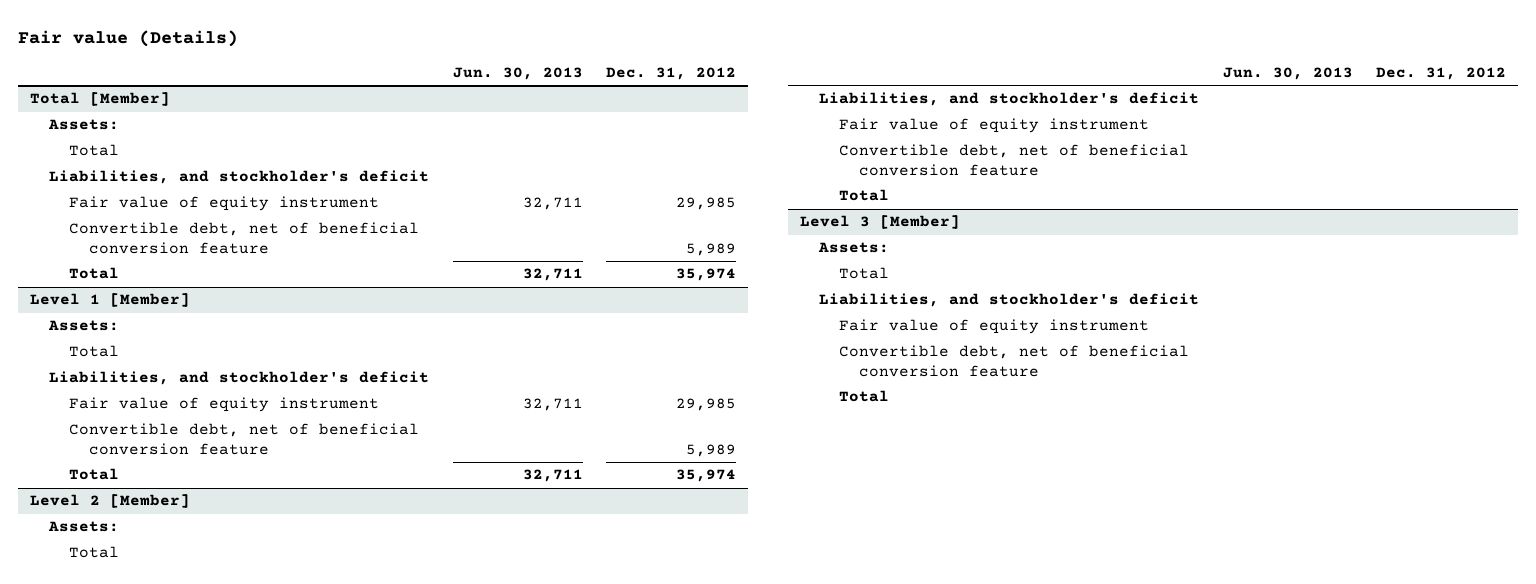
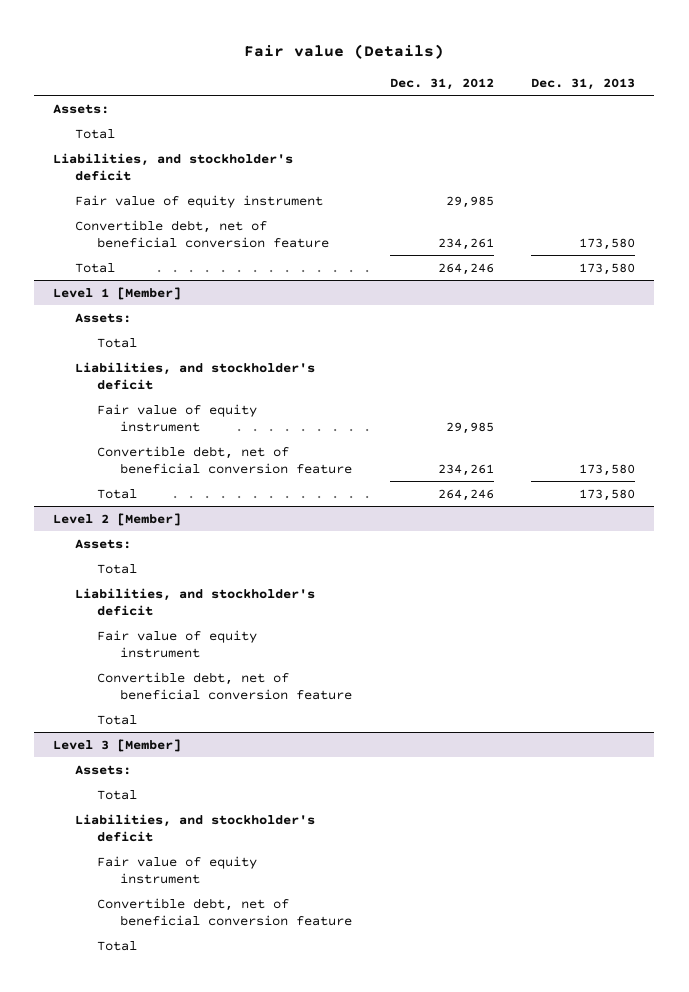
[452,66,583,80] Jun. 30, 2013 -> none
none -> [531,77,636,90] Dec. 31, 2013
[29,92,170,107] Total [Member] -> none
[685,242,736,256] 5,989 -> [437,237,494,250] 234,261
[675,268,736,282] 35,974 -> [437,262,494,275] 264,246
[685,443,736,457] 5,989 -> [437,463,494,476] 234,261
[675,469,736,483] 35,974 -> [437,488,494,501] 264,246

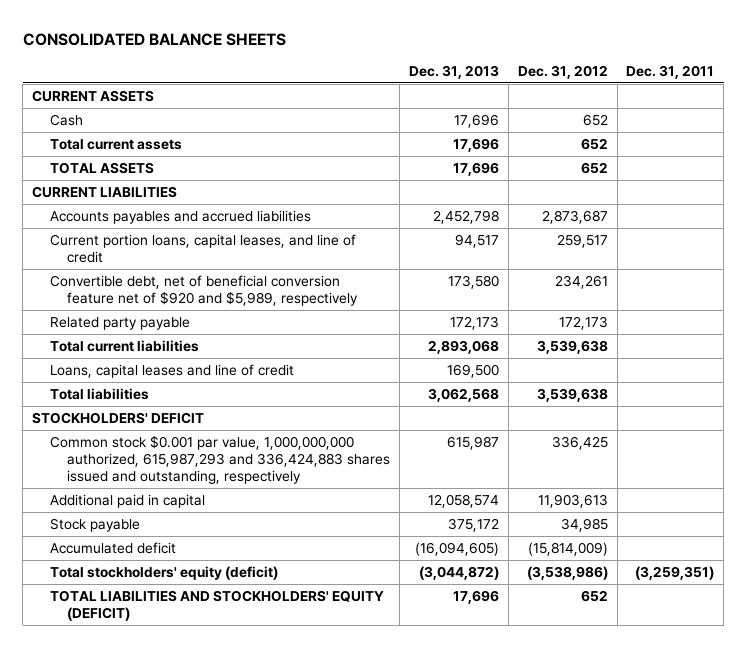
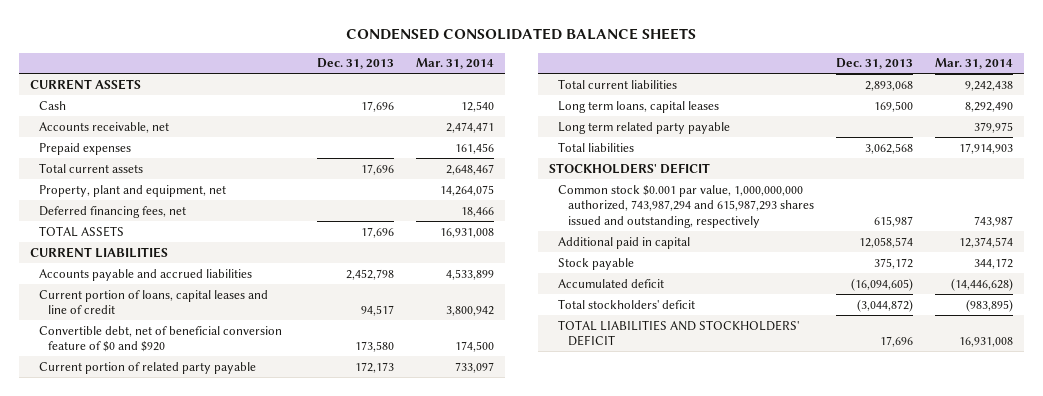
[22,32,286,46] CONSOLIDATED BALANCE SHEETS -> [346,28,697,41] CONDENSED CONSOLIDATED BALANCE SHEETS
[517,64,608,79] Dec. 31, 2012 -> none
[626,64,715,79] Dec. 31, 2011 -> none
none -> [415,58,494,70] Mar. 31, 2014
none -> [39,121,170,133] Accounts receivable, net
none -> [39,142,132,155] Prepaid expenses
none -> [39,184,227,197] Property, plant and equipment, net
none -> [39,205,187,218] Deferred financing fees, net
[49,210,311,225] Accounts payables and accrued liabilities -> [39,268,253,281] Accounts payable and accrued liabilities
[49,234,356,264] Current portion loans, capital leases, and line of credit -> [39,289,269,315] Current portion of loans, capital leases and line of credit
[49,275,359,307] Convertible debt, net of beneficial conversion feature net of $920 and $5,989, respectively -> [39,325,283,353] Convertible debt, net of beneficial conversion feature of $0 and $920
[49,317,190,331] Related party payable -> [39,361,257,374] Current portion of related party payable
[49,364,294,379] Loans, capital leases and line of credit -> [558,100,720,113] Long term loans, capital leases
none -> [558,121,731,134] Long term related party payable
[49,435,391,485] Common stock $0.001 par value, 1,000,000,000 authorized, 615,987,293 and 336,424,883 shares issued and outstanding, respectively -> [558,184,814,228] Common stock $0.001 par value, 1,000,000,000 authorized, 743,987,294 and 615,987,293 shares issued and outstanding, respectively
[49,566,278,581] Total stockholders' equity (deficit) -> [558,298,696,309] Total stockholders' deficit
[49,590,384,622] TOTAL LIABILITIES AND STOCKHOLDERS' EQUITY (DEFICIT) -> [558,319,800,347] TOTAL LIABILITIES AND STOCKHOLDERS' DEFICIT

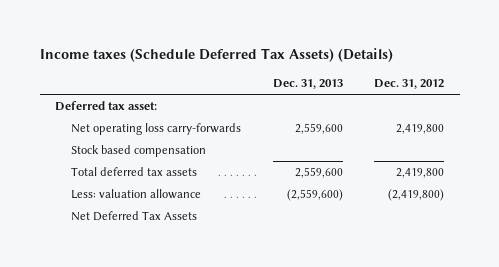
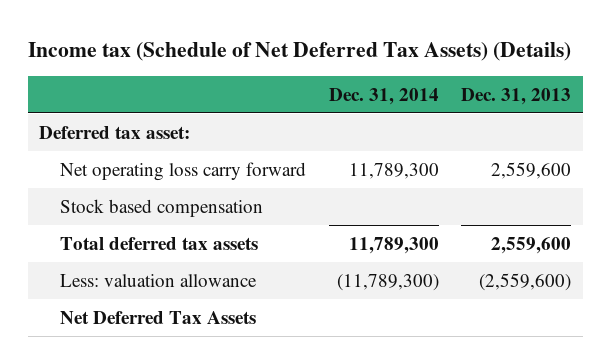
[39,48,393,63] Income taxes (Schedule Deferred Tax Assets) (Details) -> [28,42,572,62] Income tax (Schedule of Net Deferred Tax Assets) (Details)
[374,79,445,90] Dec. 31, 2012 -> none
none -> [328,87,439,105] Dec. 31, 2014
[71,123,242,136] Net operating loss carry-forwards -> [60,161,307,181] Net operating loss carry forward

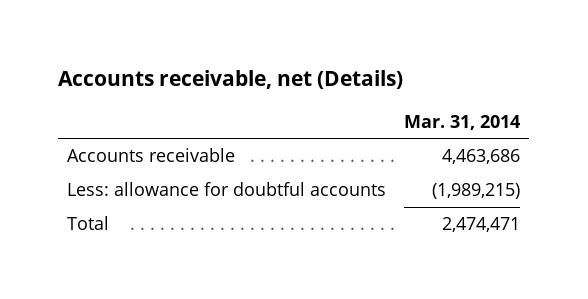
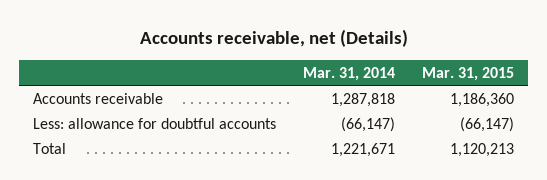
none -> [422,66,515,81] Mar. 31, 2015
[442,149,521,165] 4,463,686 -> [331,92,396,107] 1,287,818
[432,183,521,200] (1,989,215) -> [341,116,396,132] (66,147)
[442,217,521,233] 2,474,471 -> [331,142,396,157] 1,221,671

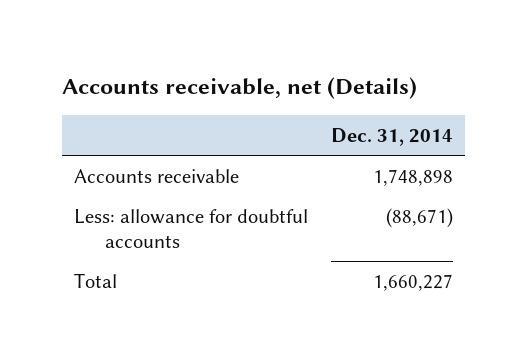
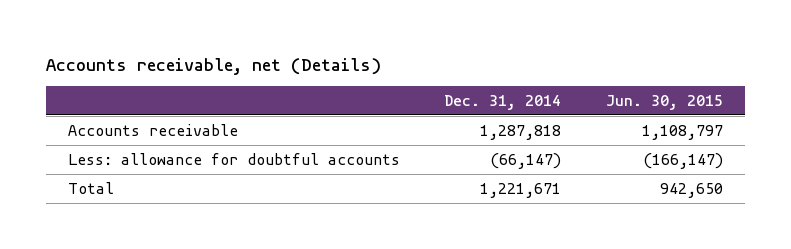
none -> [605,95,723,111] Jun. 30, 2015
[373,168,454,186] 1,748,898 -> [480,124,562,140] 1,287,818
[386,207,454,228] (88,671) -> [490,152,562,169] (66,147)
[373,273,454,291] 1,660,227 -> [480,182,562,198] 1,221,671

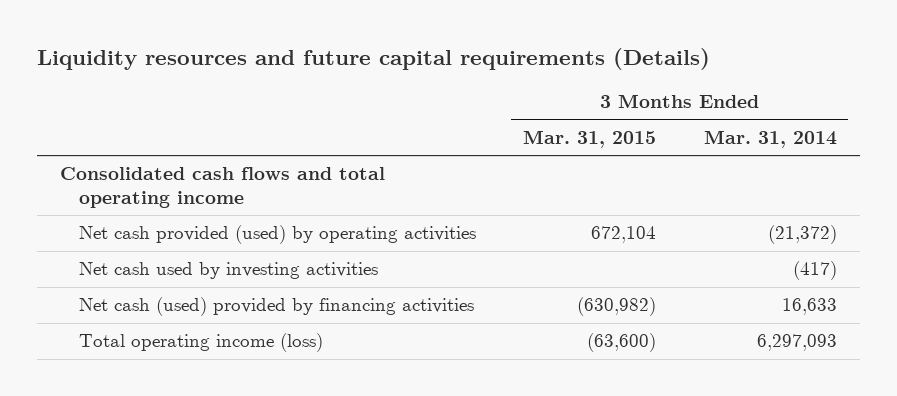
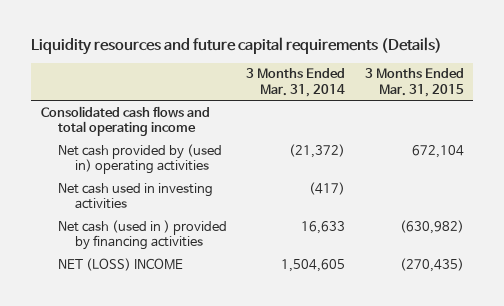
[78,225,476,245] Net cash provided (used) by operating activities -> [58,143,223,175] Net cash provided by (used in) operating activities
[78,262,378,280] Net cash used by investing activities -> [58,182,214,210] Net cash used in investing activities
[78,297,474,317] Net cash (used) provided by financing activities -> [58,219,228,251] Net cash (used in ) provided by financing activities
[78,333,323,353] Total operating income (loss) -> [58,257,184,271] NET (LOSS) INCOME
[587,333,657,353] (63,600) -> [399,257,464,272] (270,435)
[756,334,837,352] 6,297,093 -> [281,258,346,272] 1,504,605

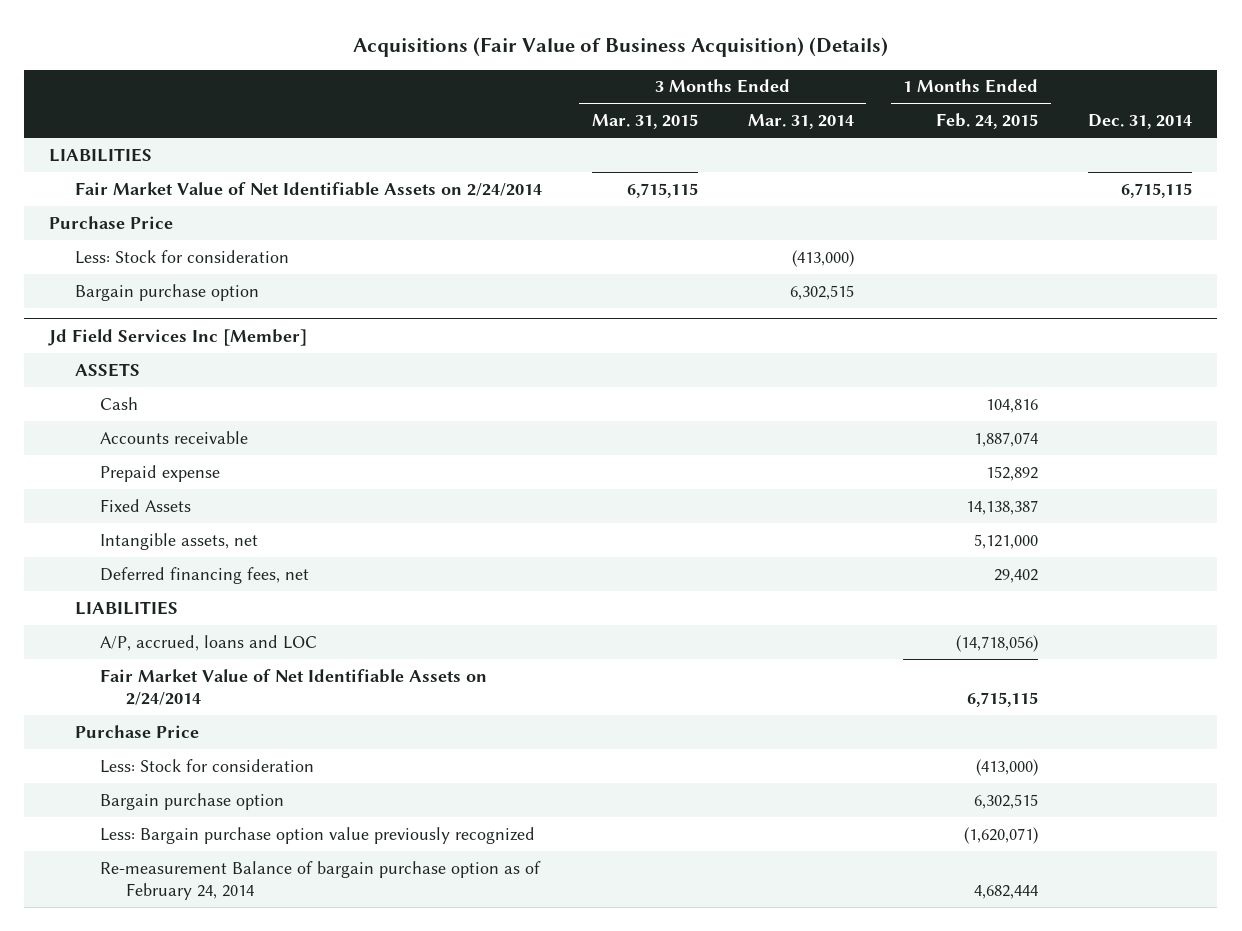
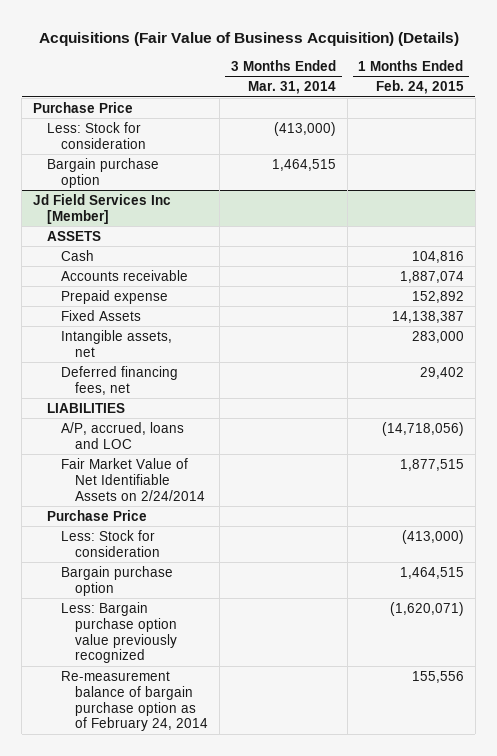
[591,114,698,130] Mar. 31, 2015 -> none
[1088,114,1193,130] Dec. 31, 2014 -> none
[49,147,153,162] LIABILITIES -> none
[74,181,542,196] Fair Market Value of Net Identifiable Assets on 2/24/2014 -> none
[789,284,854,300] 6,302,515 -> [272,158,337,171] 1,464,515
[974,533,1039,549] 5,121,000 -> [411,330,464,343] 283,000
[967,691,1039,707] 6,715,115 -> [399,458,464,471] 1,877,515
[974,793,1039,809] 6,302,515 -> [399,566,464,579] 1,464,515
[100,860,542,900] Re-measurement Balance of bargain purchase option as of February 24, 2014 -> [61,670,209,732] Re-measurement balance of bargain purchase option as of February 24, 2014
[974,884,1039,899] 4,682,444 -> [411,670,464,683] 155,556

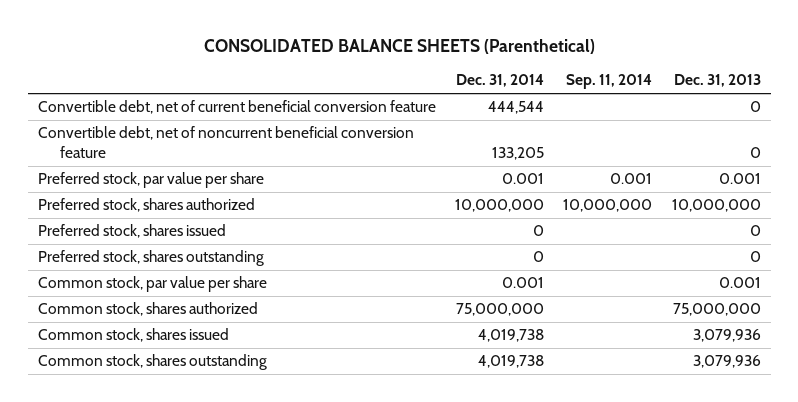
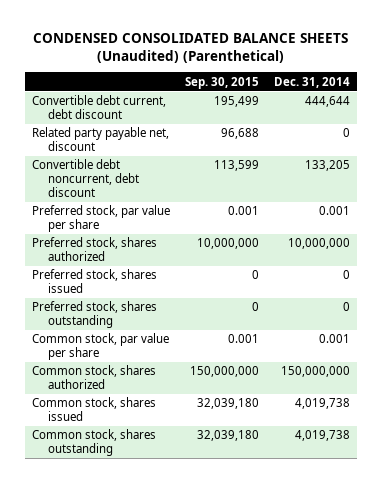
[204,38,596,54] CONSOLIDATED BALANCE SHEETS (Parenthetical) -> [32,32,348,63] CONDENSED CONSOLIDATED BALANCE SHEETS (Unaudited) (Parenthetical)
[566,74,653,90] Sep. 11, 2014 -> none
[673,74,761,88] Dec. 31, 2013 -> none
none -> [184,76,259,89] Sep. 30, 2015
[37,100,436,115] Convertible debt, net of current beneficial conversion feature -> [32,95,167,120] Convertible debt current, debt discount
[488,101,545,115] 444,544 -> [304,96,350,108] 444,644
none -> [32,127,170,152] Related party payable net, discount
[37,126,414,158] Convertible debt, net of noncurrent beneficial conversion feature -> [32,159,140,198] Convertible debt noncurrent, debt discount
[456,303,545,317] 75,000,000 -> [280,366,350,378] 150,000,000

